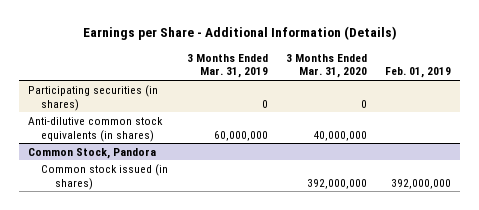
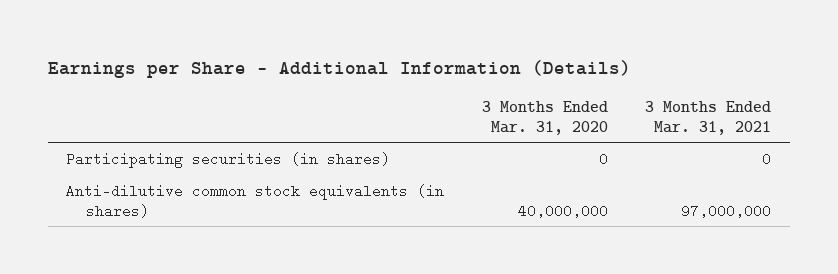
[186,53,268,79] 3 Months Ended Mar. 31, 2019 -> none
[384,67,451,79] Feb. 01, 2019 -> none
none -> [645,100,772,135] 3 Months Ended Mar. 31, 2021
[28,147,157,159] Common Stock, Pandora -> none
[41,163,169,190] Common stock issued (in shares) -> none

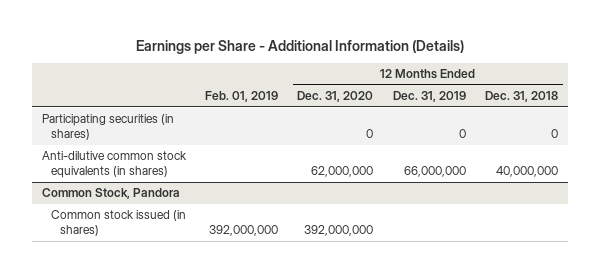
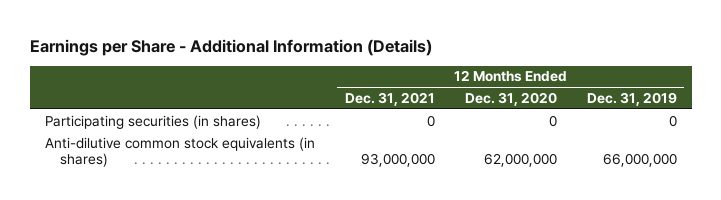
[205,91,279,103] Feb. 01, 2019 -> none
[484,91,558,103] Dec. 31, 2018 -> none
none -> [344,92,435,107] Dec. 31, 2021
[41,188,180,200] Common Stock, Pandora -> none
[50,210,186,237] Common stock issued (in shares) -> none

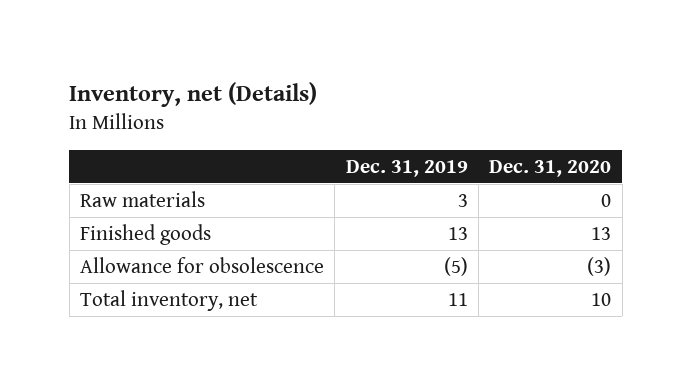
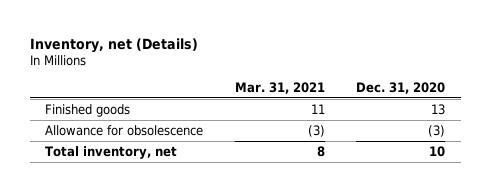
[345,159,468,177] Dec. 31, 2019 -> none
none -> [234,82,325,95] Mar. 31, 2021
[80,190,206,207] Raw materials -> none

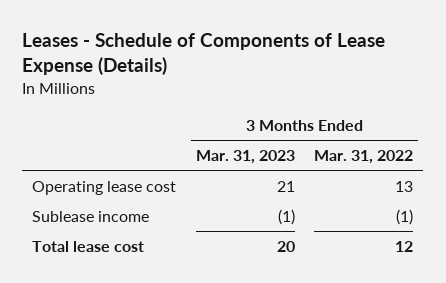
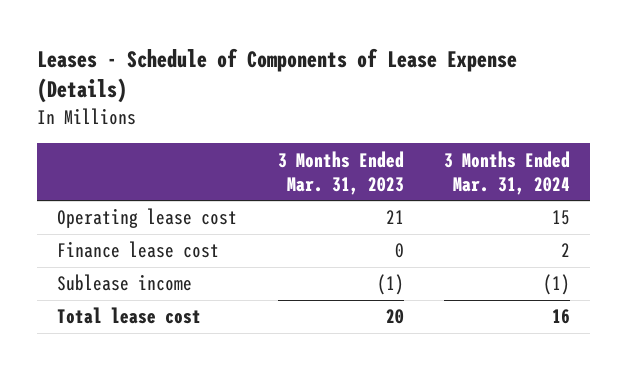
[314,149,414,164] Mar. 31, 2022 -> none
none -> [444,150,571,195] 3 Months Ended Mar. 31, 2024
none -> [57,241,220,259] Finance lease cost

